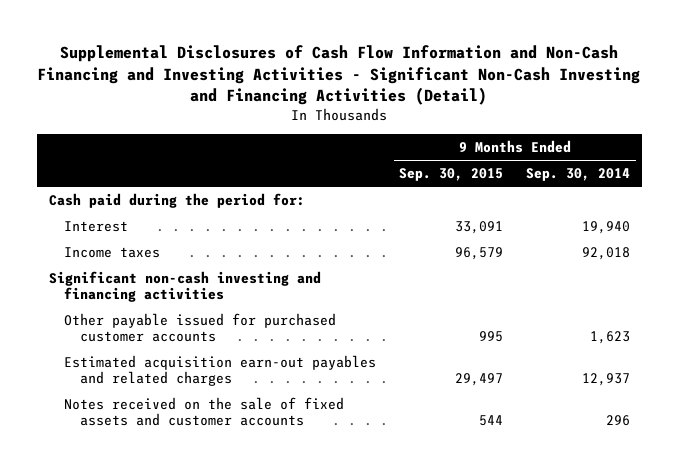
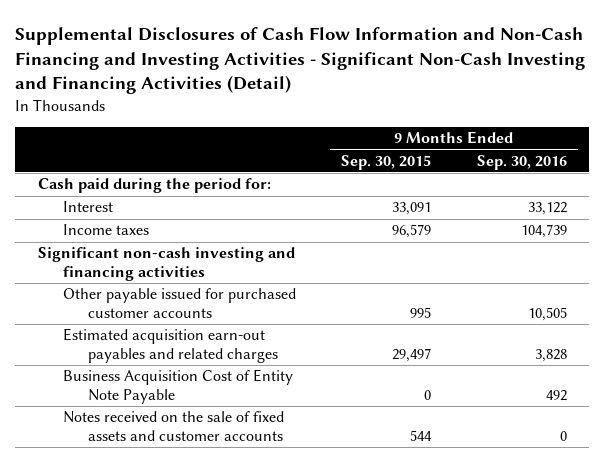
[526,168,631,182] Sep. 30, 2014 -> none
none -> [476,154,567,170] Sep. 30, 2016
none -> [63,369,294,405] Business Acquisition Cost of Entity Note Payable

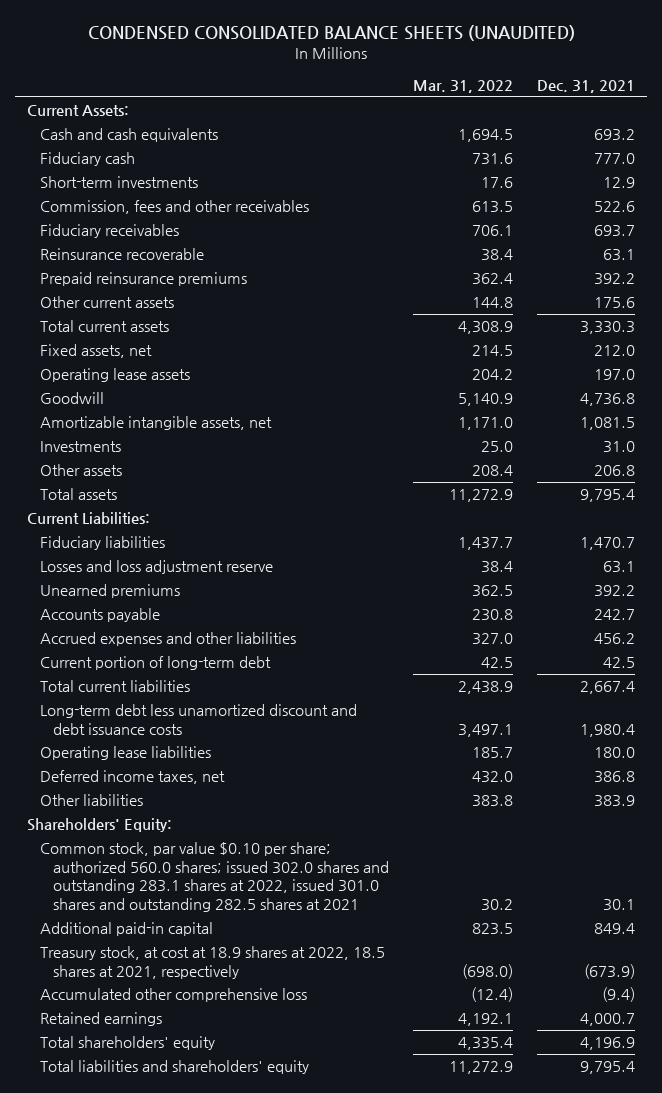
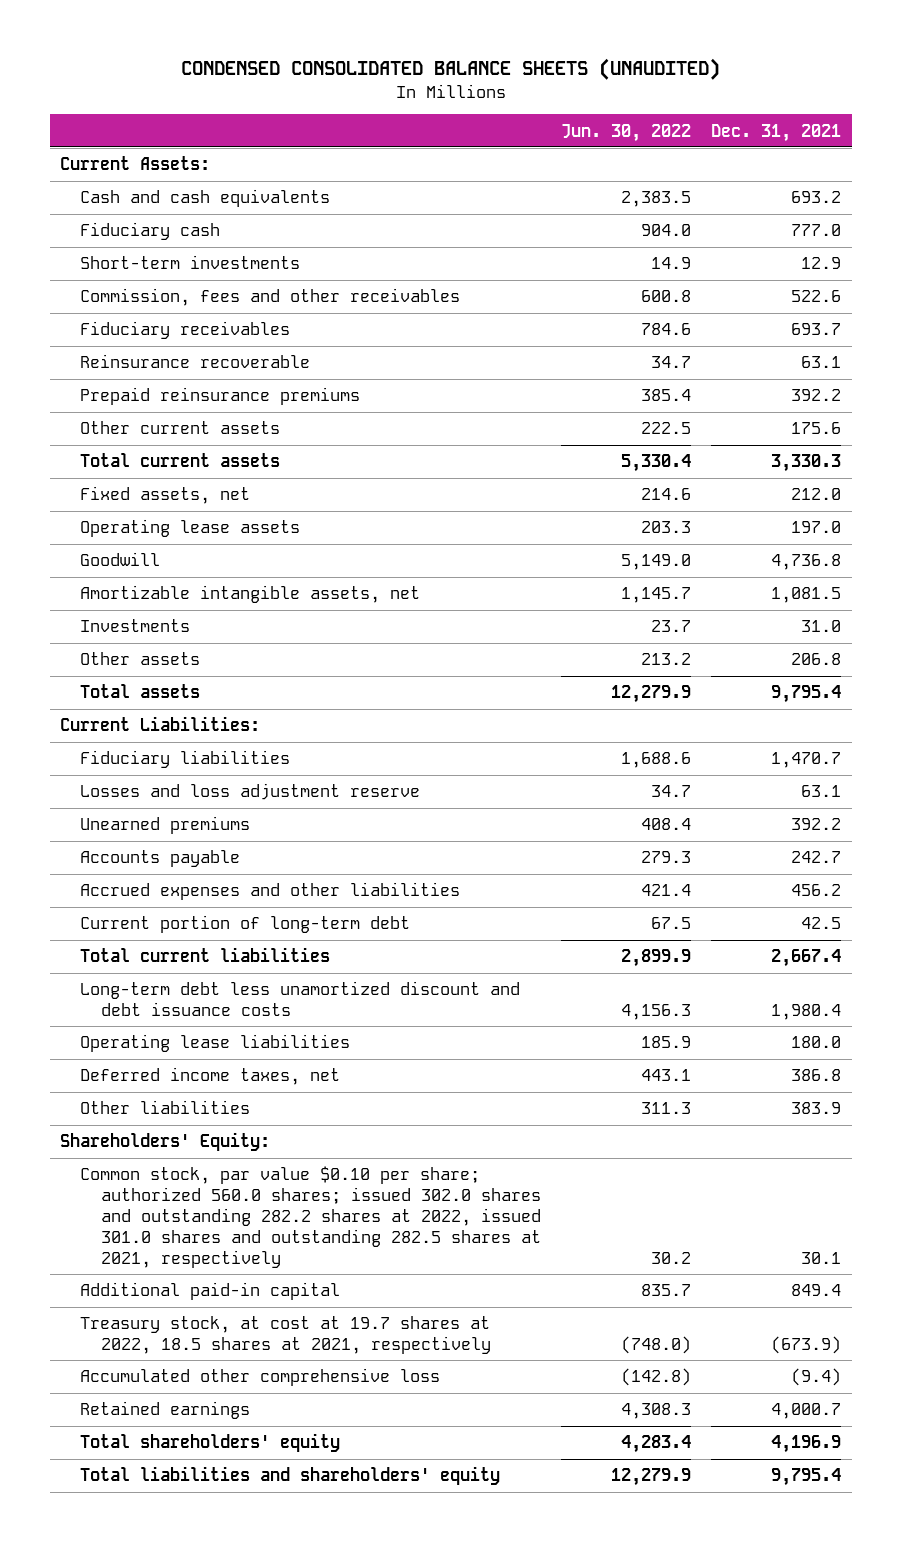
[413,80,514,94] Mar. 31, 2022 -> none
none -> [561,123,692,142] Jun. 30, 2022
[39,842,389,912] Common stock, par value $0.10 per share; authorized 560.0 shares; issued 302.0 shares and outstanding 283.1 shares at 2022, issued 301.0 shares and outstanding 282.5 shares at 2021 -> [80,1166,542,1268] Common stock, par value $0.10 per share; authorized 560.0 shares; issued 302.0 shares and outstanding 282.2 shares at 2022, issued 301.0 shares and outstanding 282.5 shares at 2021, respectively
[39,946,385,979] Treasury stock, at cost at 18.9 shares at 2022, 18.5 shares at 2021, respectively -> [80,1316,492,1354] Treasury stock, at cost at 19.7 shares at 2022, 18.5 shares at 2021, respectively

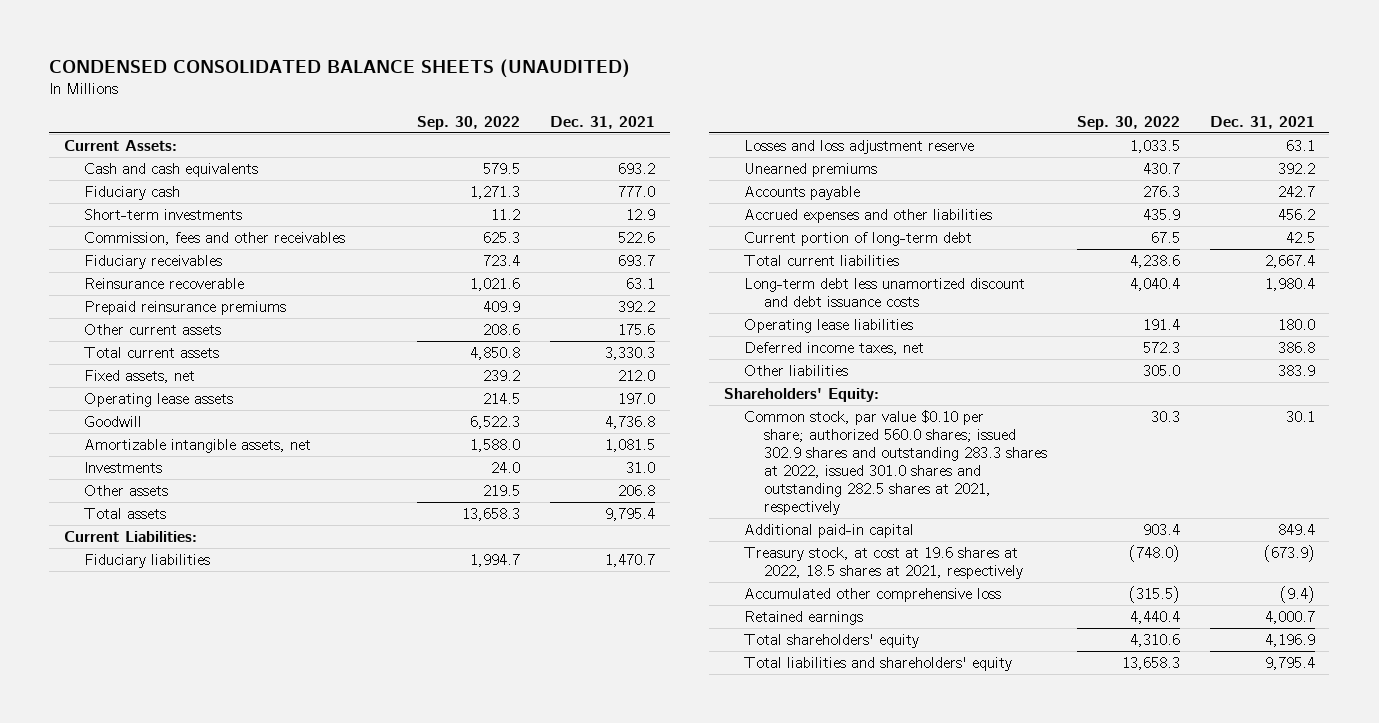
[561,123,692,142] Jun. 30, 2022 -> none
none -> [417,115,521,130] Sep. 30, 2022
[80,1166,542,1268] Common stock, par value $0.10 per share; authorized 560.0 shares; issued 302.0 shares and outstanding 282.2 shares at 2022, issued 301.0 shares and outstanding 282.5 shares at 2021, respectively -> [743,409,1048,516] Common stock, par value $0.10 per share; authorized 560.0 shares; issued 302.9 shares and outstanding 283.3 shares at 2022, issued 301.0 shares and outstanding 282.5 shares at 2021, respectively
[80,1316,492,1354] Treasury stock, at cost at 19.7 shares at 2022, 18.5 shares at 2021, respectively -> [743,546,1024,579] Treasury stock, at cost at 19.6 shares at 2022, 18.5 shares at 2021, respectively

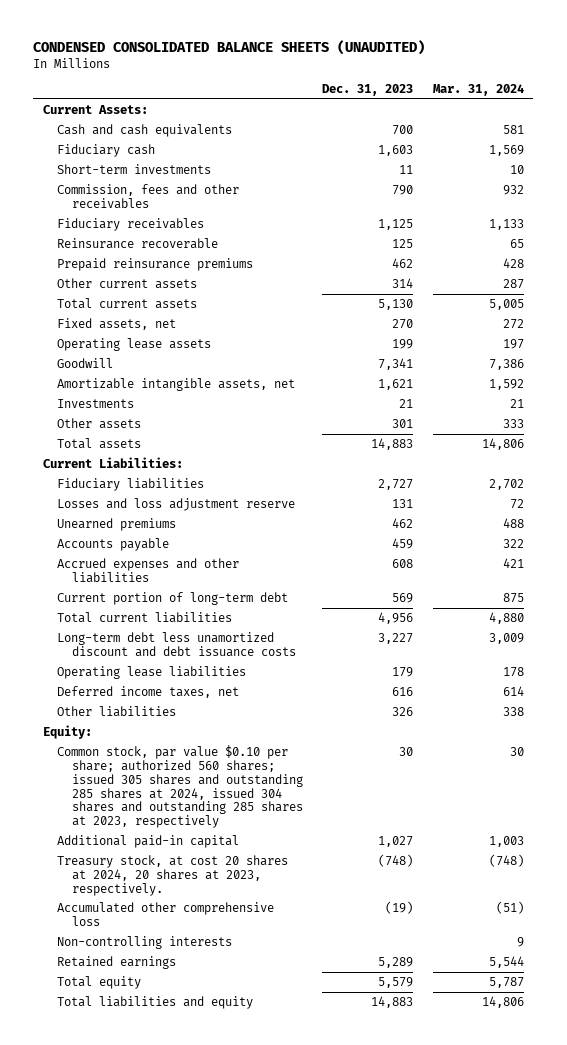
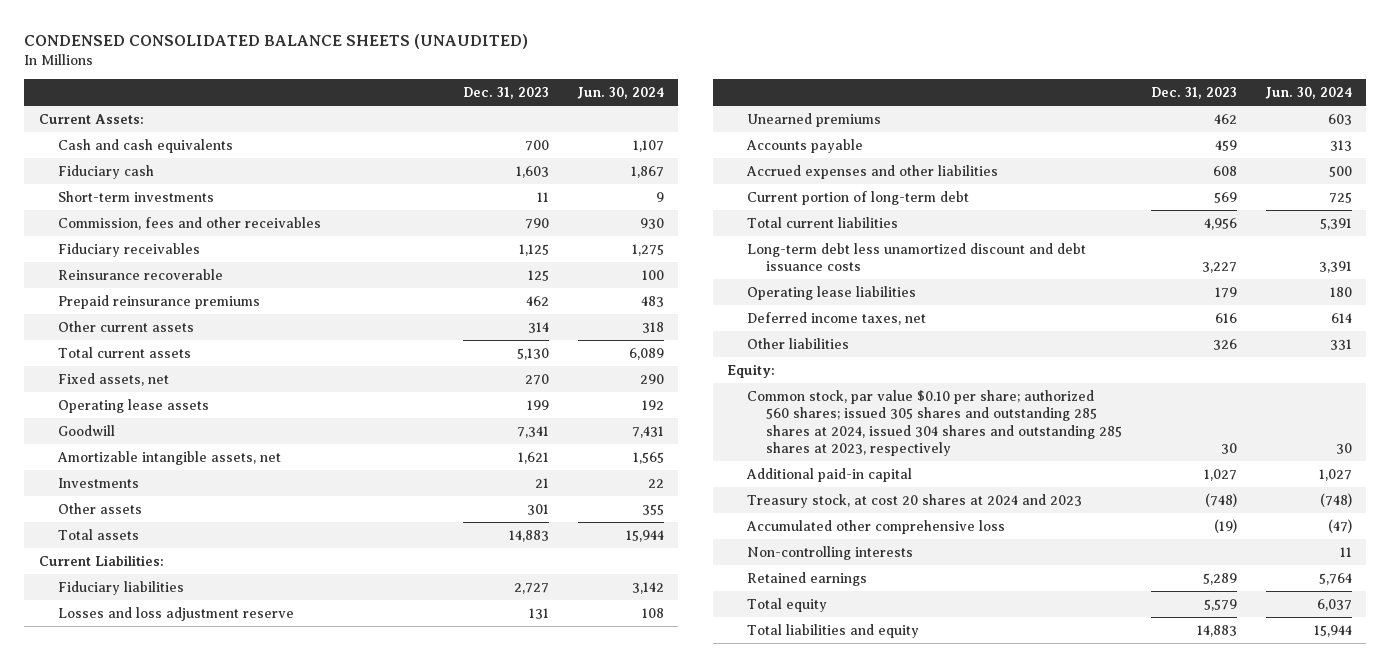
[432,84,524,97] Mar. 31, 2024 -> none
none -> [576,86,664,99] Jun. 30, 2024
[57,854,289,896] Treasury stock, at cost 20 shares at 2024, 20 shares at 2023, respectively. -> [746,493,1082,508] Treasury stock, at cost 20 shares at 2024 and 2023

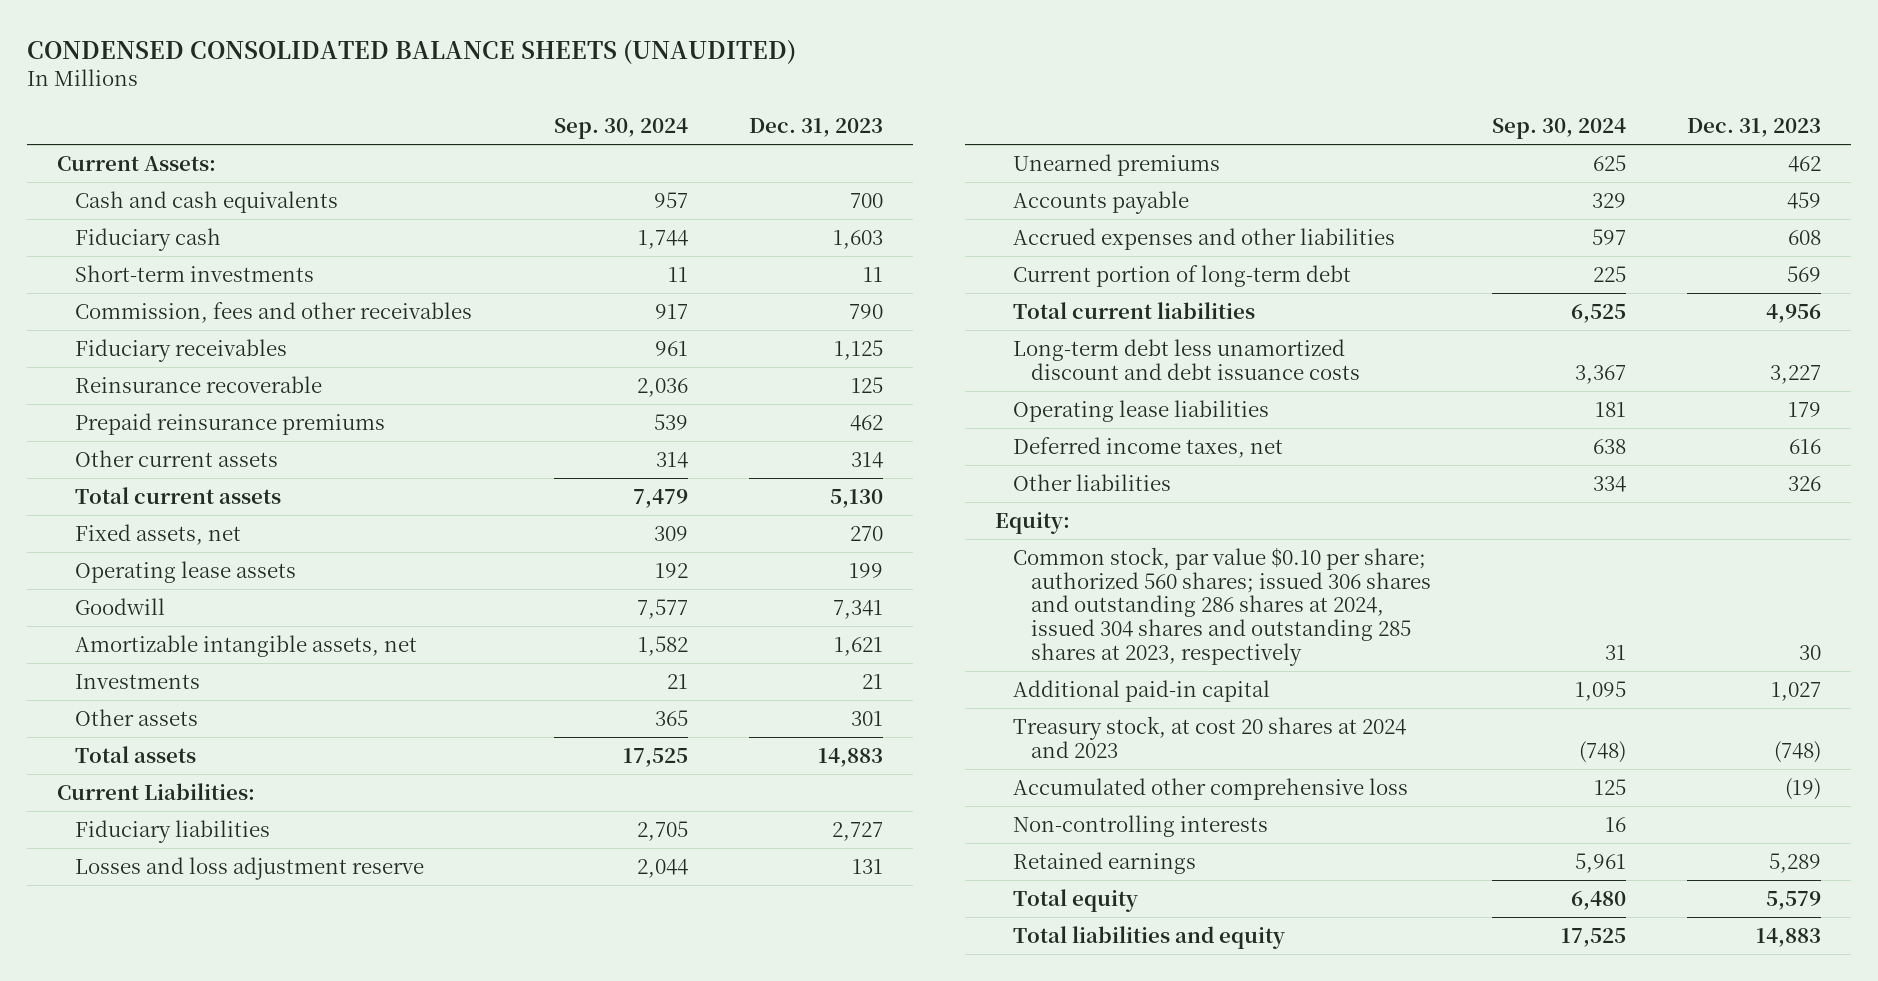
[576,86,664,99] Jun. 30, 2024 -> none
none -> [554,118,689,140] Sep. 30, 2024
[746,389,1123,456] Common stock, par value $0.10 per share; authorized 560 shares; issued 305 shares and outstanding 285 shares at 2024, issued 304 shares and outstanding 285 shares at 2023, respectively -> [1013,547,1432,666] Common stock, par value $0.10 per share; authorized 560 shares; issued 306 shares and outstanding 286 shares at 2024, issued 304 shares and outstanding 285 shares at 2023, respectively

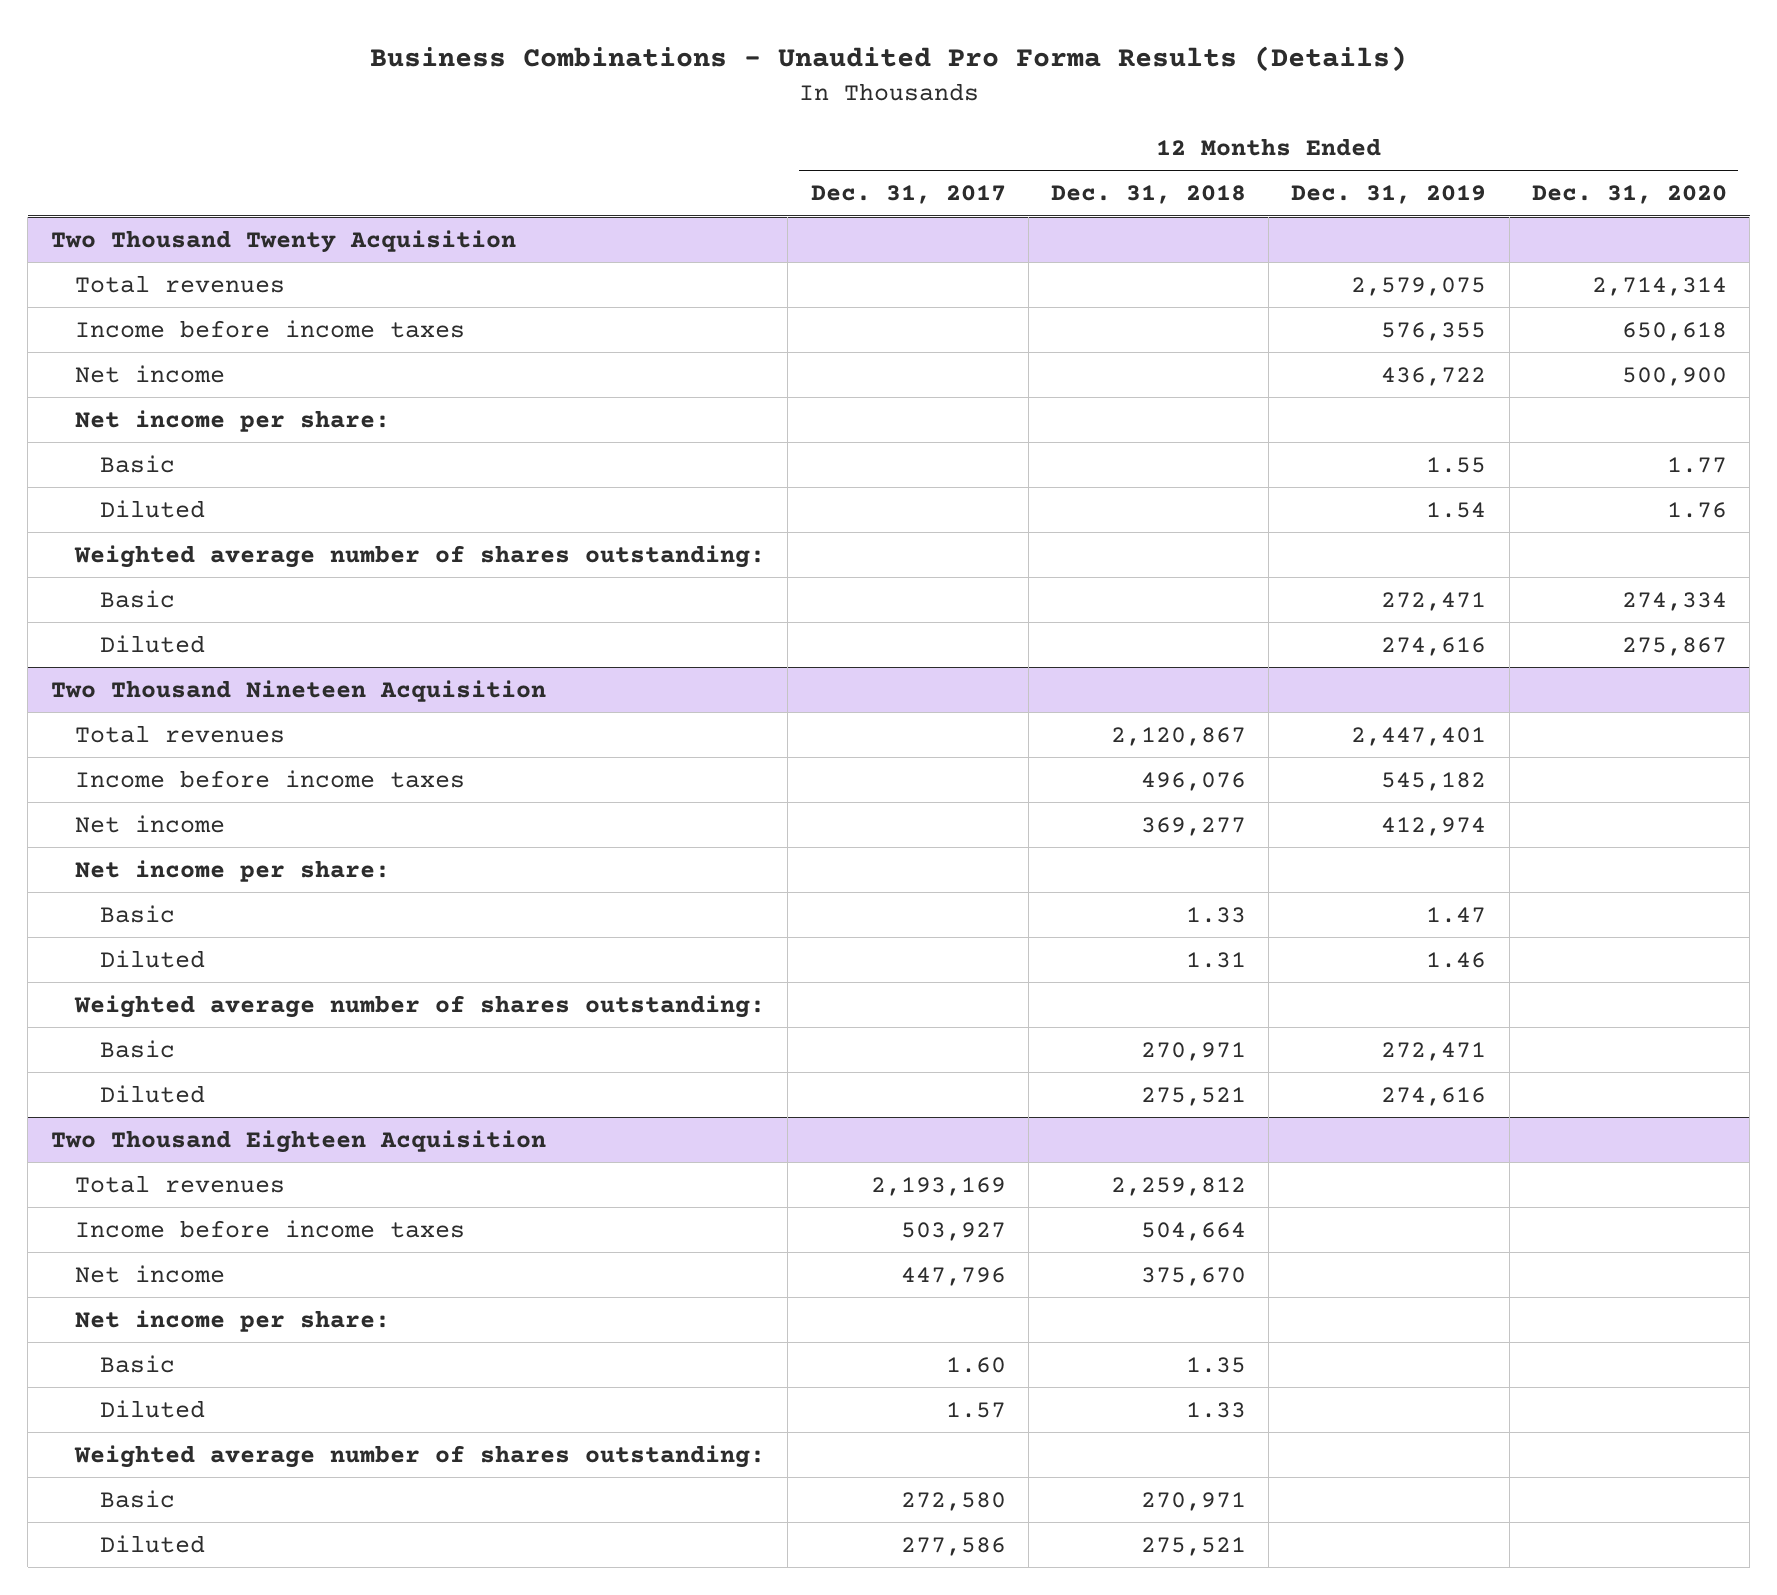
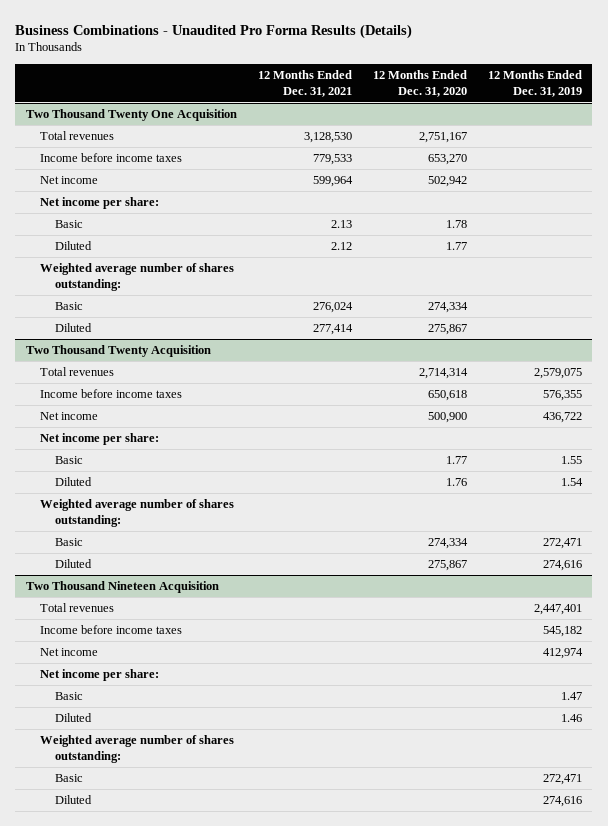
[810,185,1006,205] Dec. 31, 2017 -> none
[1051,185,1247,205] Dec. 31, 2018 -> none
none -> [257,70,352,97] 12 Months Ended Dec. 31, 2021
none -> [25,109,237,122] Two Thousand Twenty One Acquisition
none -> [40,131,115,141] Total revenues
none -> [40,153,183,163] Income before income taxes
none -> [40,176,99,185] Net income
none -> [40,197,160,210] Net income per share:
none -> [54,220,83,229] Basic
none -> [54,241,92,251] Diluted
none -> [40,263,235,291] Weighted average number of shares outstanding:
none -> [54,302,83,311] Basic
none -> [54,323,92,333] Diluted
[50,1129,546,1153] Two Thousand Eighteen Acquisition -> none
[75,1174,286,1193] Total revenues -> none
[75,1219,466,1238] Income before income taxes -> none
[75,1264,226,1283] Net income -> none
[75,1309,391,1332] Net income per share: -> none
[99,1354,175,1373] Basic -> none
[99,1399,205,1418] Diluted -> none
[74,1444,766,1468] Weighted average number of shares outstanding: -> none
[99,1489,175,1508] Basic -> none
[99,1534,205,1553] Diluted -> none

